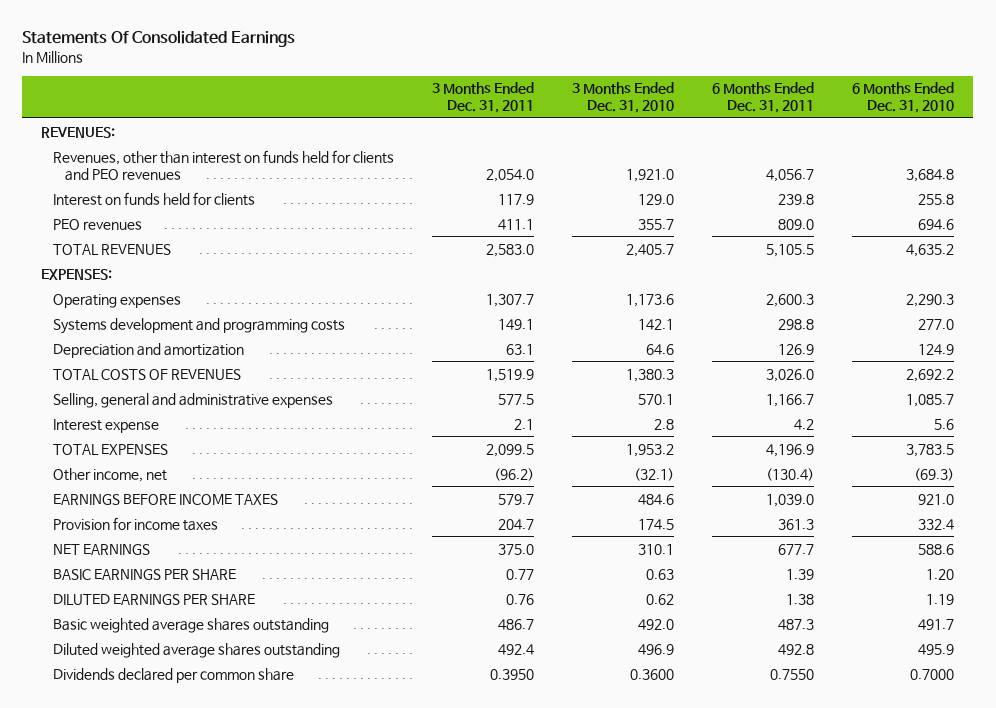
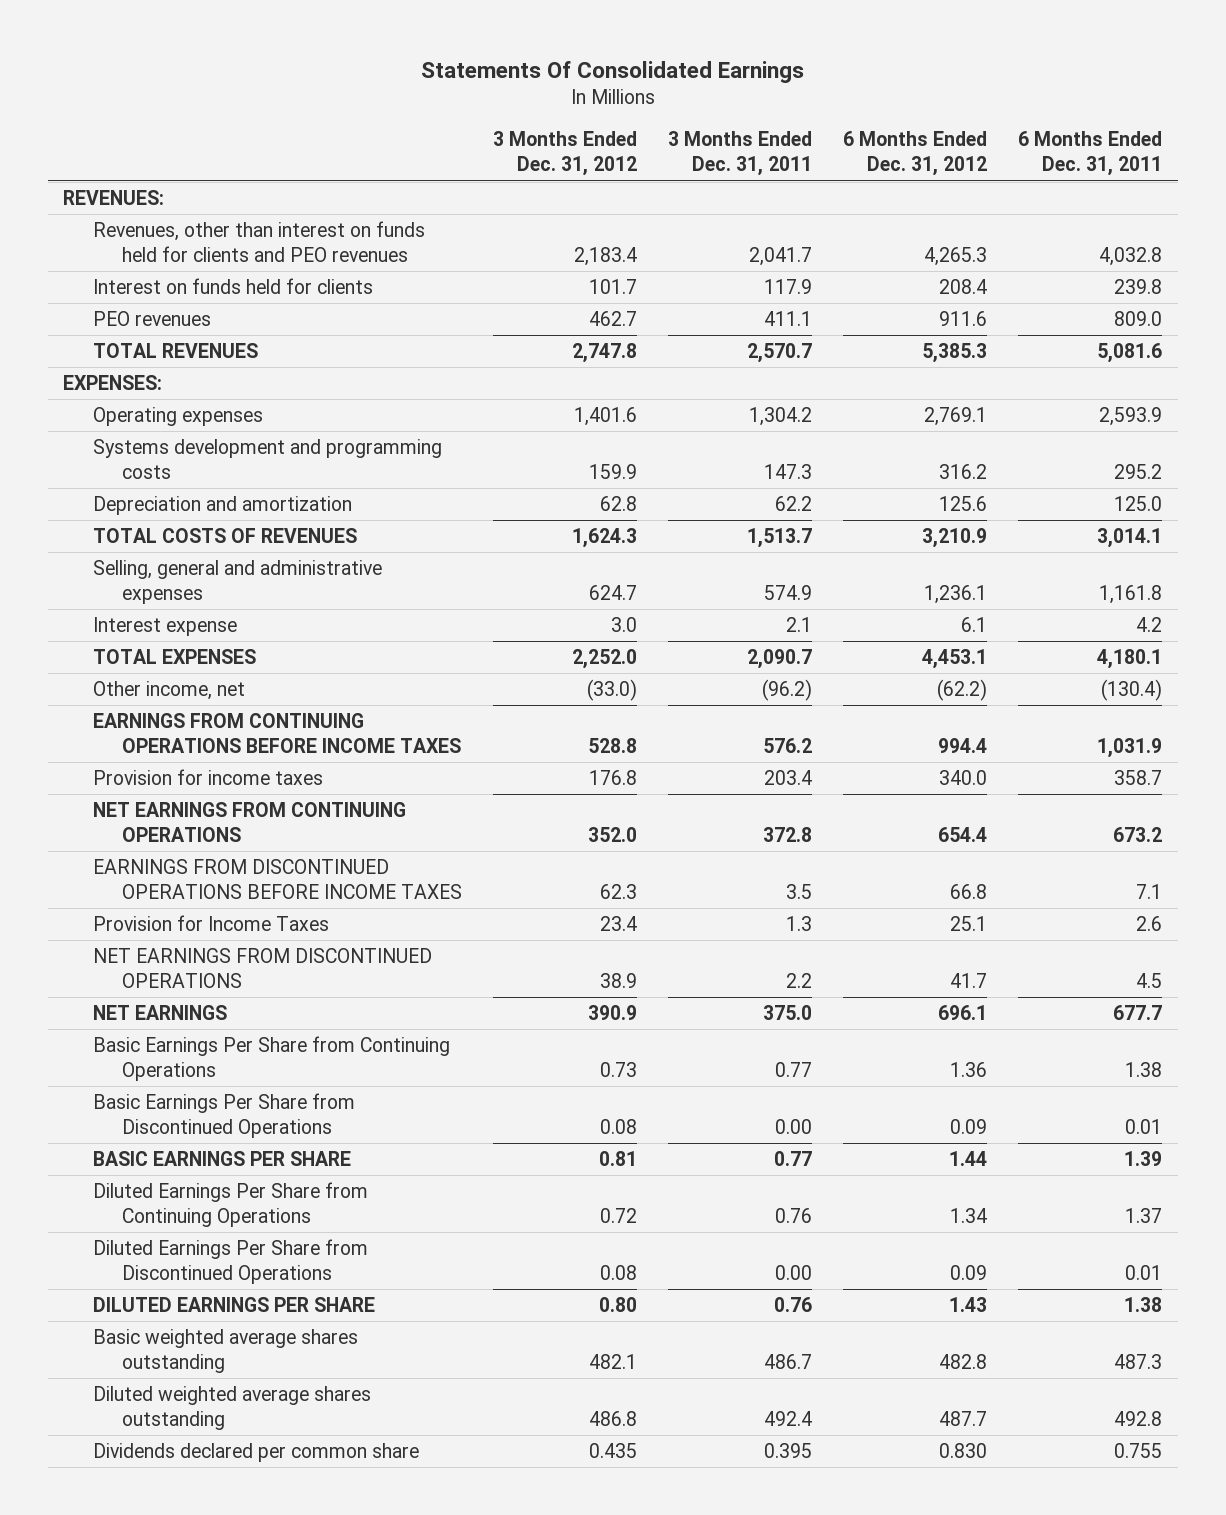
[572,82,675,114] 3 Months Ended Dec. 31, 2010 -> none
[852,82,955,114] 6 Months Ended Dec. 31, 2010 -> none
none -> [492,131,637,177] 3 Months Ended Dec. 31, 2012
none -> [843,131,988,177] 6 Months Ended Dec. 31, 2012
[486,168,535,182] 2,054.0 -> [749,246,813,266] 2,041.7
[766,168,815,182] 4,056.7 -> [1099,246,1163,266] 4,032.8
[486,243,535,257] 2,583.0 -> [747,342,813,363] 2,570.7
[766,243,815,257] 5,105.5 -> [1097,342,1163,363] 5,081.6
[486,293,535,307] 1,307.7 -> [749,406,813,426] 1,304.2
[766,293,815,307] 2,600.3 -> [1099,406,1163,426] 2,593.9
[498,318,535,330] 149.1 -> [764,463,813,479] 147.3
[778,318,815,330] 298.8 -> [1114,463,1163,479] 295.2
[506,343,535,355] 63.1 -> [775,495,813,511] 62.2
[778,343,815,355] 126.9 -> [1114,495,1163,511] 125.0
[486,368,535,382] 1,519.9 -> [747,527,813,548] 1,513.7
[766,368,815,382] 3,026.0 -> [1097,527,1163,548] 3,014.1
[498,393,535,405] 577.5 -> [764,584,813,600] 574.9
[766,393,815,407] 1,166.7 -> [1099,584,1163,604] 1,161.8
[486,443,535,457] 2,099.5 -> [747,648,813,669] 2,090.7
[766,443,815,457] 4,196.9 -> [1097,648,1163,669] 4,180.1
[53,493,279,505] EARNINGS BEFORE INCOME TAXES -> [92,712,461,753] EARNINGS FROM CONTINUING OPERATIONS BEFORE INCOME TAXES
[498,493,535,505] 579.7 -> [763,737,813,753] 576.2
[766,493,815,507] 1,039.0 -> [1097,737,1163,758] 1,031.9
[498,518,535,530] 204.7 -> [764,769,813,785] 203.4
[778,518,815,530] 361.3 -> [1114,769,1163,785] 358.7
none -> [92,801,406,842] NET EARNINGS FROM CONTINUING OPERATIONS
none -> [92,858,462,899] EARNINGS FROM DISCONTINUED OPERATIONS BEFORE INCOME TAXES
none -> [92,914,329,931] Provision for Income Taxes
none -> [92,947,432,988] NET EARNINGS FROM DISCONTINUED OPERATIONS
none -> [92,1035,450,1081] Basic Earnings Per Share from Continuing Operations
none -> [92,1092,355,1138] Basic Earnings Per Share from Discontinued Operations
none -> [92,1181,368,1227] Diluted Earnings Per Share from Continuing Operations
none -> [92,1238,368,1284] Diluted Earnings Per Share from Discontinued Operations
[490,668,535,680] 0.3950 -> [764,1442,813,1458] 0.395
[770,668,815,680] 0.7550 -> [1114,1442,1163,1458] 0.755

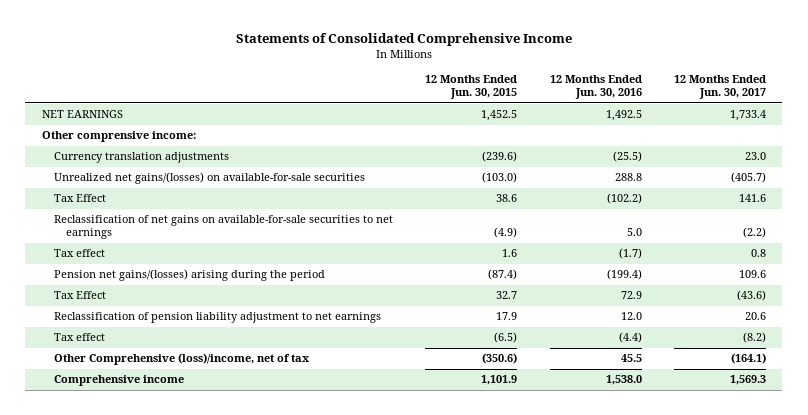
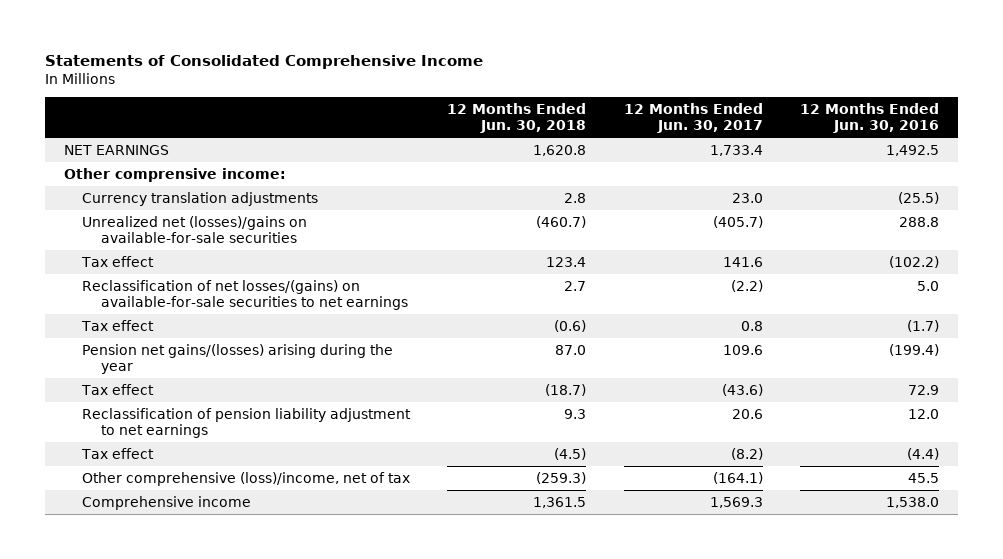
[425,75,518,100] 12 Months Ended Jun. 30, 2015 -> none
none -> [447,102,587,134] 12 Months Ended Jun. 30, 2018
[53,172,365,185] Unrealized net gains/(losses) on available-for-sale securities -> [82,215,308,244] Unrealized net (losses)/gains on available-for-sale securities
[53,194,106,203] Tax Effect -> [81,255,155,267] Tax effect
[53,215,393,240] Reclassification of net gains on available-for-sale securities to net earnings -> [82,279,408,311] Reclassification of net losses/(gains) on available-for-sale securities to net earnings
[53,269,325,282] Pension net gains/(losses) arising during the period -> [82,343,394,375] Pension net gains/(losses) arising during the year
[53,291,106,300] Tax Effect -> [81,383,155,395] Tax effect
[53,353,310,366] Other Comprehensive (loss)/income, net of tax -> [82,471,411,486] Other comprehensive (loss)/income, net of tax

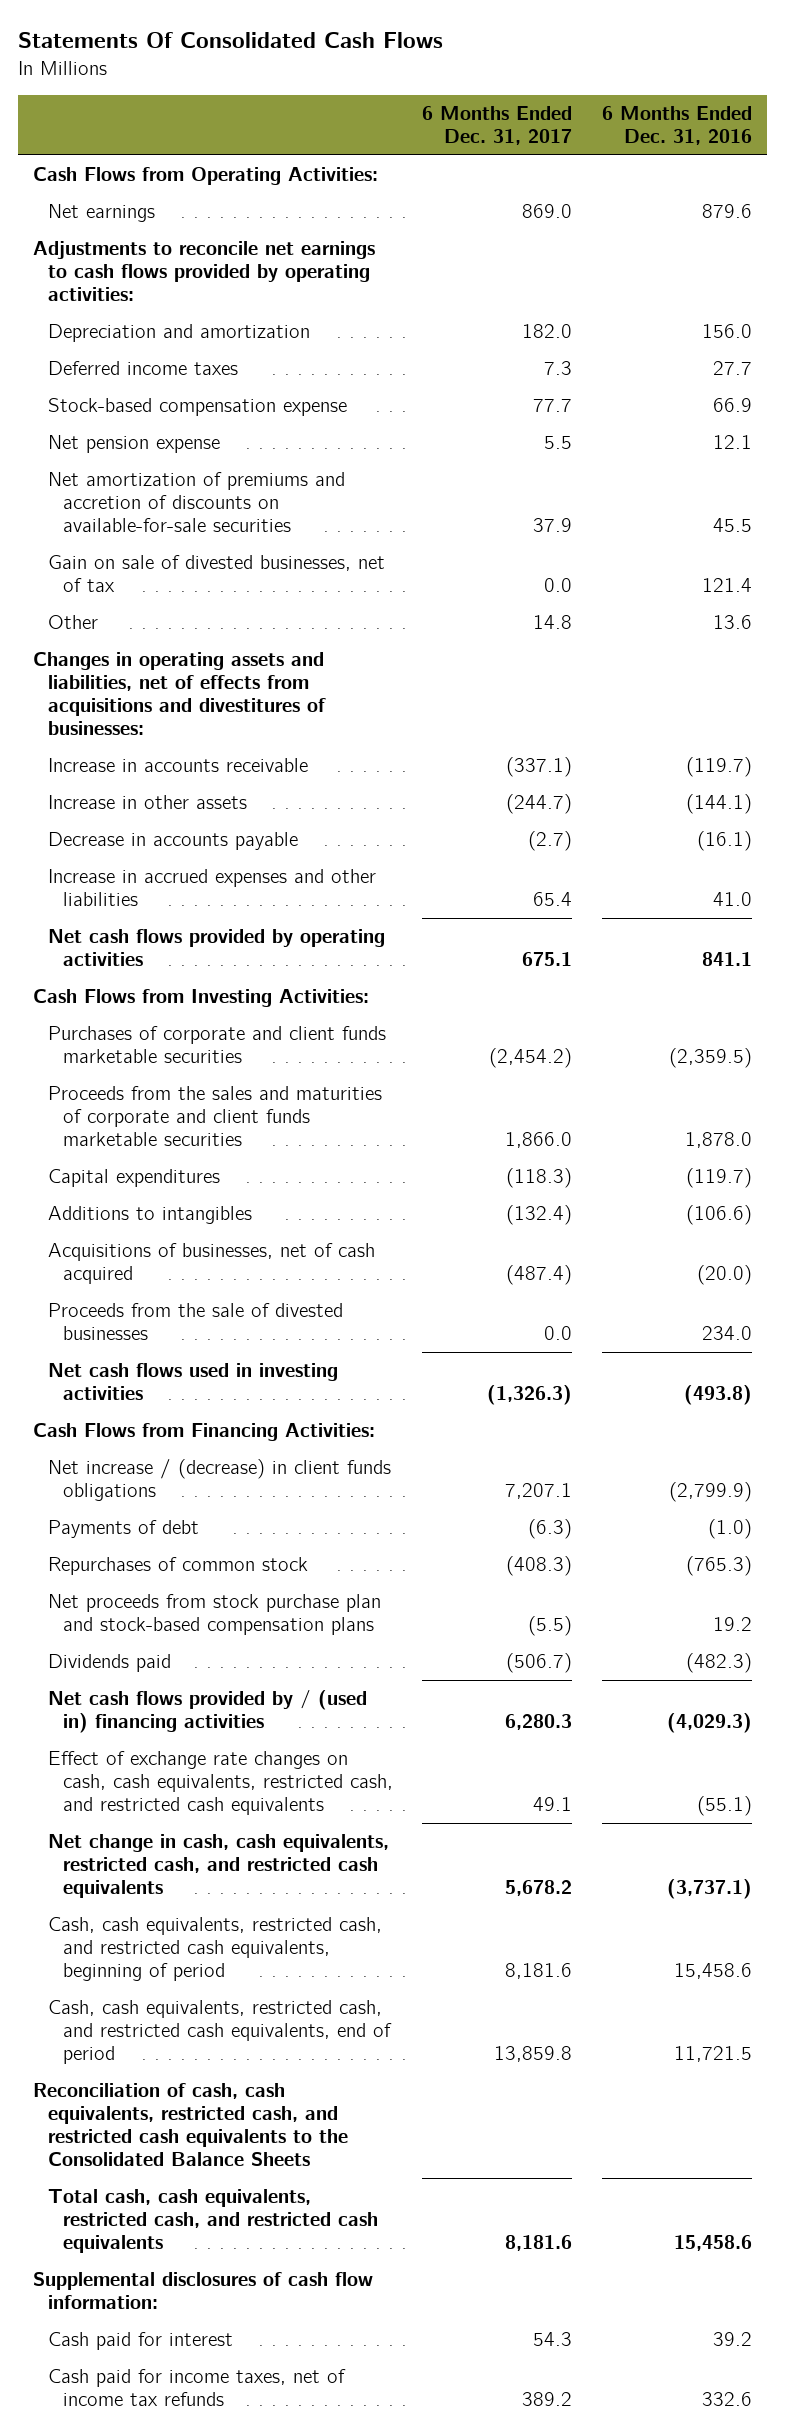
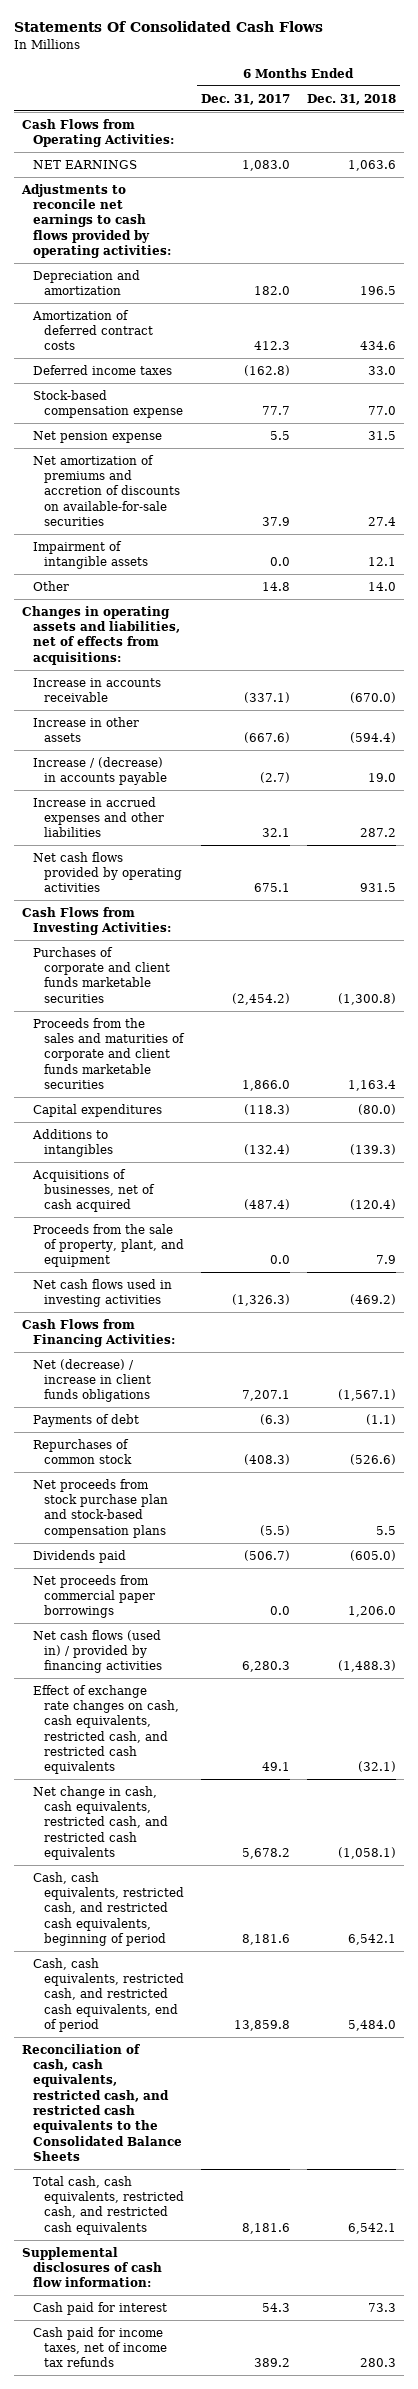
[602,106,753,146] 6 Months Ended Dec. 31, 2016 -> none
none -> [306,93,396,105] Dec. 31, 2018
[47,204,155,223] Net earnings -> [33,159,138,169] NET EARNINGS
[522,204,573,219] 869.0 -> [241,159,290,171] 1,083.0
none -> [32,309,154,351] Amortization of deferred contract costs
[544,361,573,376] 7.3 -> [243,364,290,376] (162.8)
[47,555,385,593] Gain on sale of divested businesses, net of tax -> none
none -> [33,540,149,570] Impairment of intangible assets
[32,652,326,735] Changes in operating assets and liabilities, net of effects from acquisitions and divestitures of businesses: -> [22,605,181,665] Changes in operating assets and liabilities, net of effects from acquisitions:
[506,794,573,815] (244.7) -> [243,732,290,744] (667.6)
[47,832,298,851] Decrease in accounts payable -> [33,756,168,786] Increase / (decrease) in accounts payable
[533,892,573,907] 65.4 -> [261,828,290,838] 32.1
[47,1303,343,1341] Proceeds from the sale of divested businesses -> none
none -> [33,1223,185,1268] Proceeds from the sale of property, plant, and equipment
[47,1459,391,1502] Net increase / (decrease) in client funds obligations -> [33,1358,152,1403] Net (decrease) / increase in client funds obligations
none -> [33,1574,156,1619] Net proceeds from commercial paper borrowings
[47,1690,367,1734] Net cash flows provided by / (used in) financing activities -> [33,1629,163,1674] Net cash flows (used in) / provided by financing activities

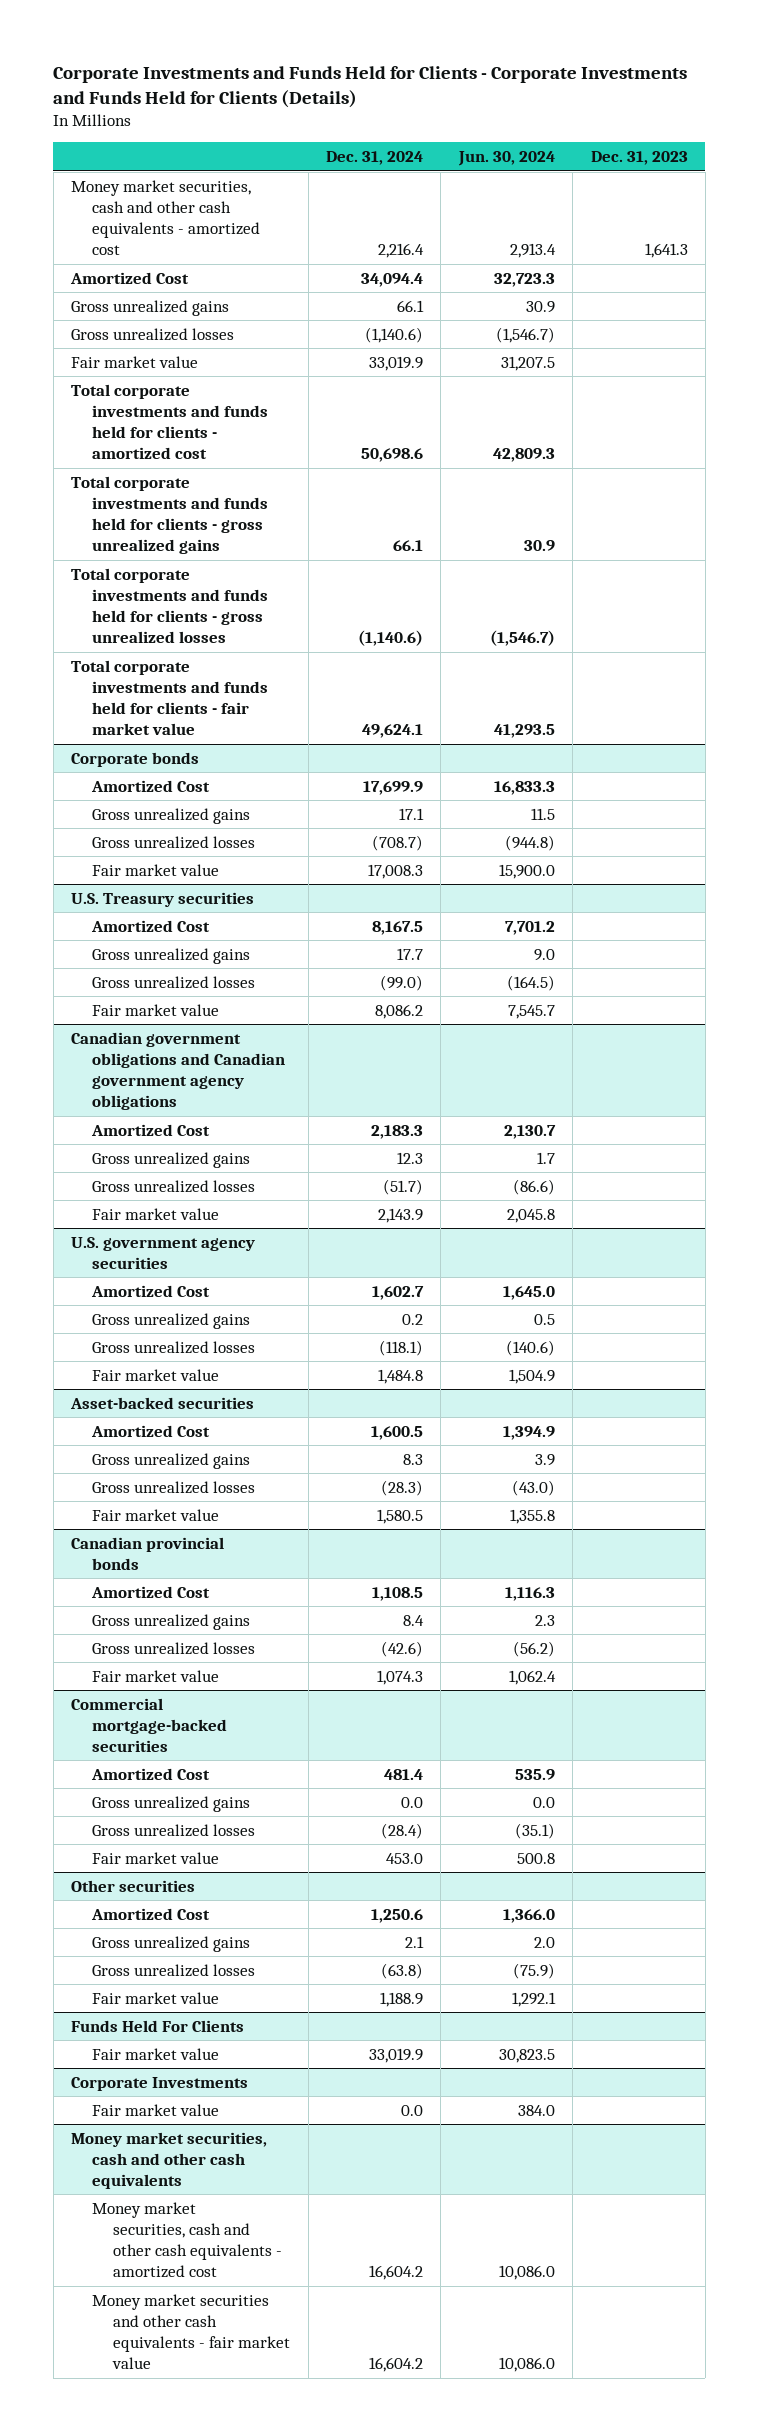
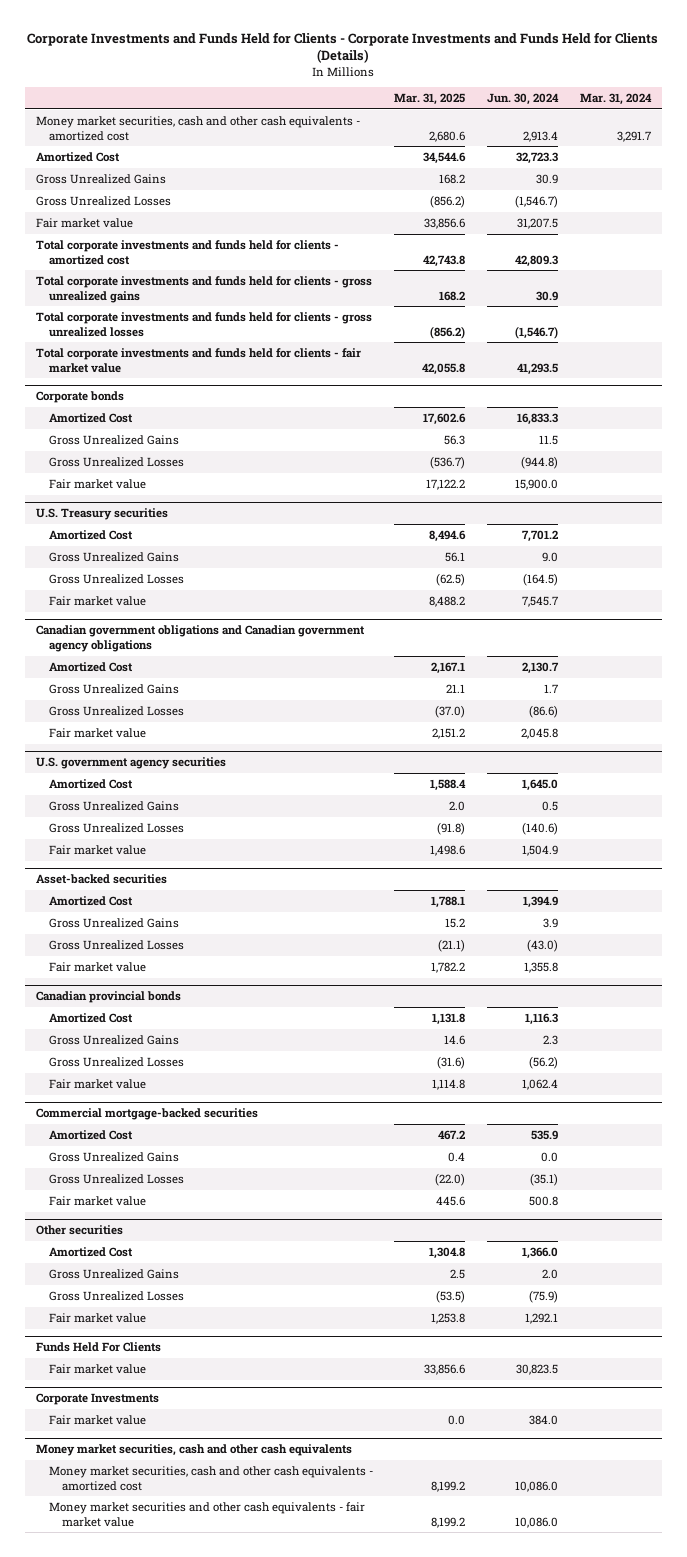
[325,151,423,166] Dec. 31, 2024 -> none
[590,151,688,166] Dec. 31, 2023 -> none
none -> [394,93,466,106] Mar. 31, 2025
none -> [579,93,652,106] Mar. 31, 2024
[71,299,230,316] Gross unrealized gains -> [35,173,166,184] Gross Unrealized Gains
[71,327,235,341] Gross unrealized losses -> [35,195,171,206] Gross Unrealized Losses
[92,807,251,824] Gross unrealized gains -> [48,434,179,445] Gross Unrealized Gains
[92,835,256,849] Gross unrealized losses -> [48,456,184,467] Gross Unrealized Losses
[92,947,251,964] Gross unrealized gains -> [48,551,179,562] Gross Unrealized Gains
[92,975,256,989] Gross unrealized losses -> [48,573,184,584] Gross Unrealized Losses
[92,1151,251,1168] Gross unrealized gains -> [48,683,179,694] Gross Unrealized Gains
[92,1179,256,1193] Gross unrealized losses -> [48,705,184,716] Gross Unrealized Losses
[92,1312,251,1329] Gross unrealized gains -> [48,800,179,811] Gross Unrealized Gains
[92,1340,256,1354] Gross unrealized losses -> [48,822,184,833] Gross Unrealized Losses
[92,1452,251,1469] Gross unrealized gains -> [48,917,179,928] Gross Unrealized Gains
[92,1480,256,1494] Gross unrealized losses -> [48,939,184,950] Gross Unrealized Losses
[92,1613,251,1630] Gross unrealized gains -> [48,1034,179,1045] Gross Unrealized Gains
[92,1641,256,1655] Gross unrealized losses -> [48,1056,184,1067] Gross Unrealized Losses
[92,1795,251,1812] Gross unrealized gains -> [48,1151,179,1162] Gross Unrealized Gains
[92,1823,256,1837] Gross unrealized losses -> [48,1173,184,1184] Gross Unrealized Losses
[92,1935,251,1952] Gross unrealized gains -> [48,1268,179,1279] Gross Unrealized Gains
[92,1963,256,1977] Gross unrealized losses -> [48,1290,184,1301] Gross Unrealized Losses

